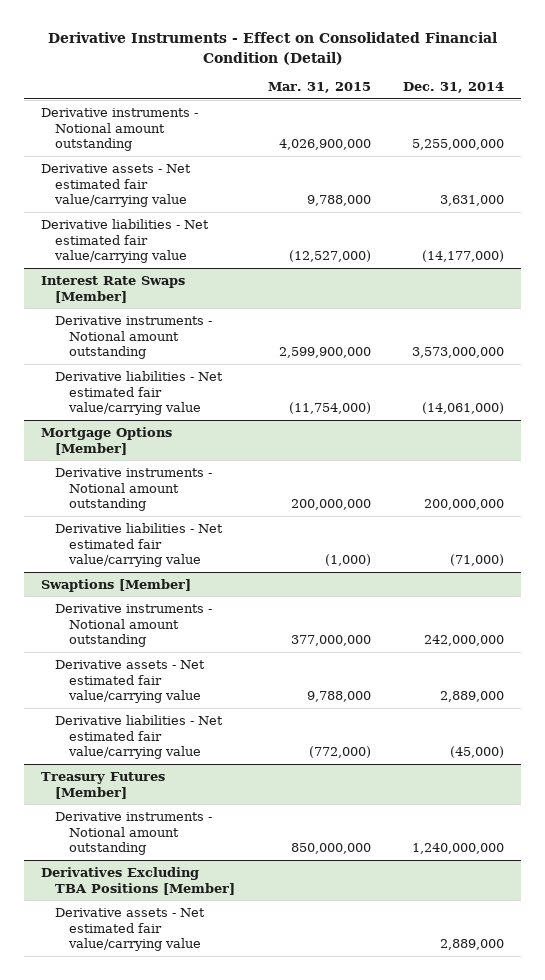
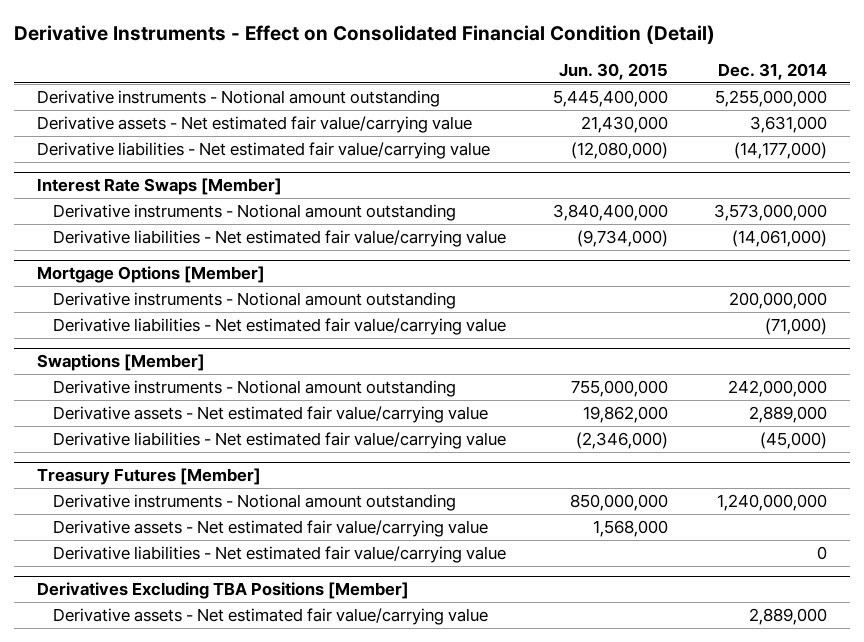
[267,82,371,94] Mar. 31, 2015 -> none
none -> [558,63,668,81] Jun. 30, 2015
none -> [53,519,489,537] Derivative assets - Net estimated fair value/carrying value
none -> [53,545,507,563] Derivative liabilities - Net estimated fair value/carrying value

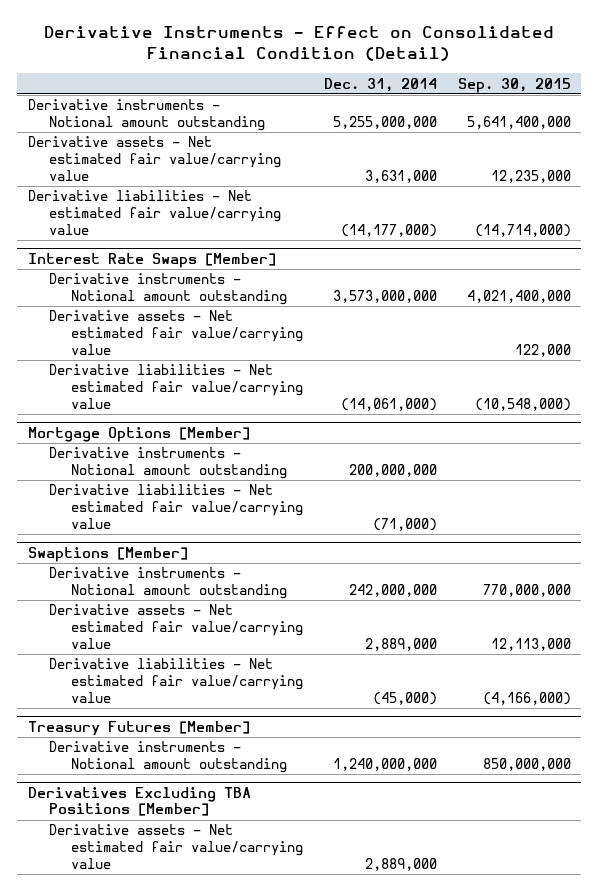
[558,63,668,81] Jun. 30, 2015 -> none
none -> [457,77,571,93] Sep. 30, 2015
none -> [49,310,303,355] Derivative assets - Net estimated fair value/carrying value
[53,519,489,537] Derivative assets - Net estimated fair value/carrying value -> none
[53,545,507,563] Derivative liabilities - Net estimated fair value/carrying value -> none

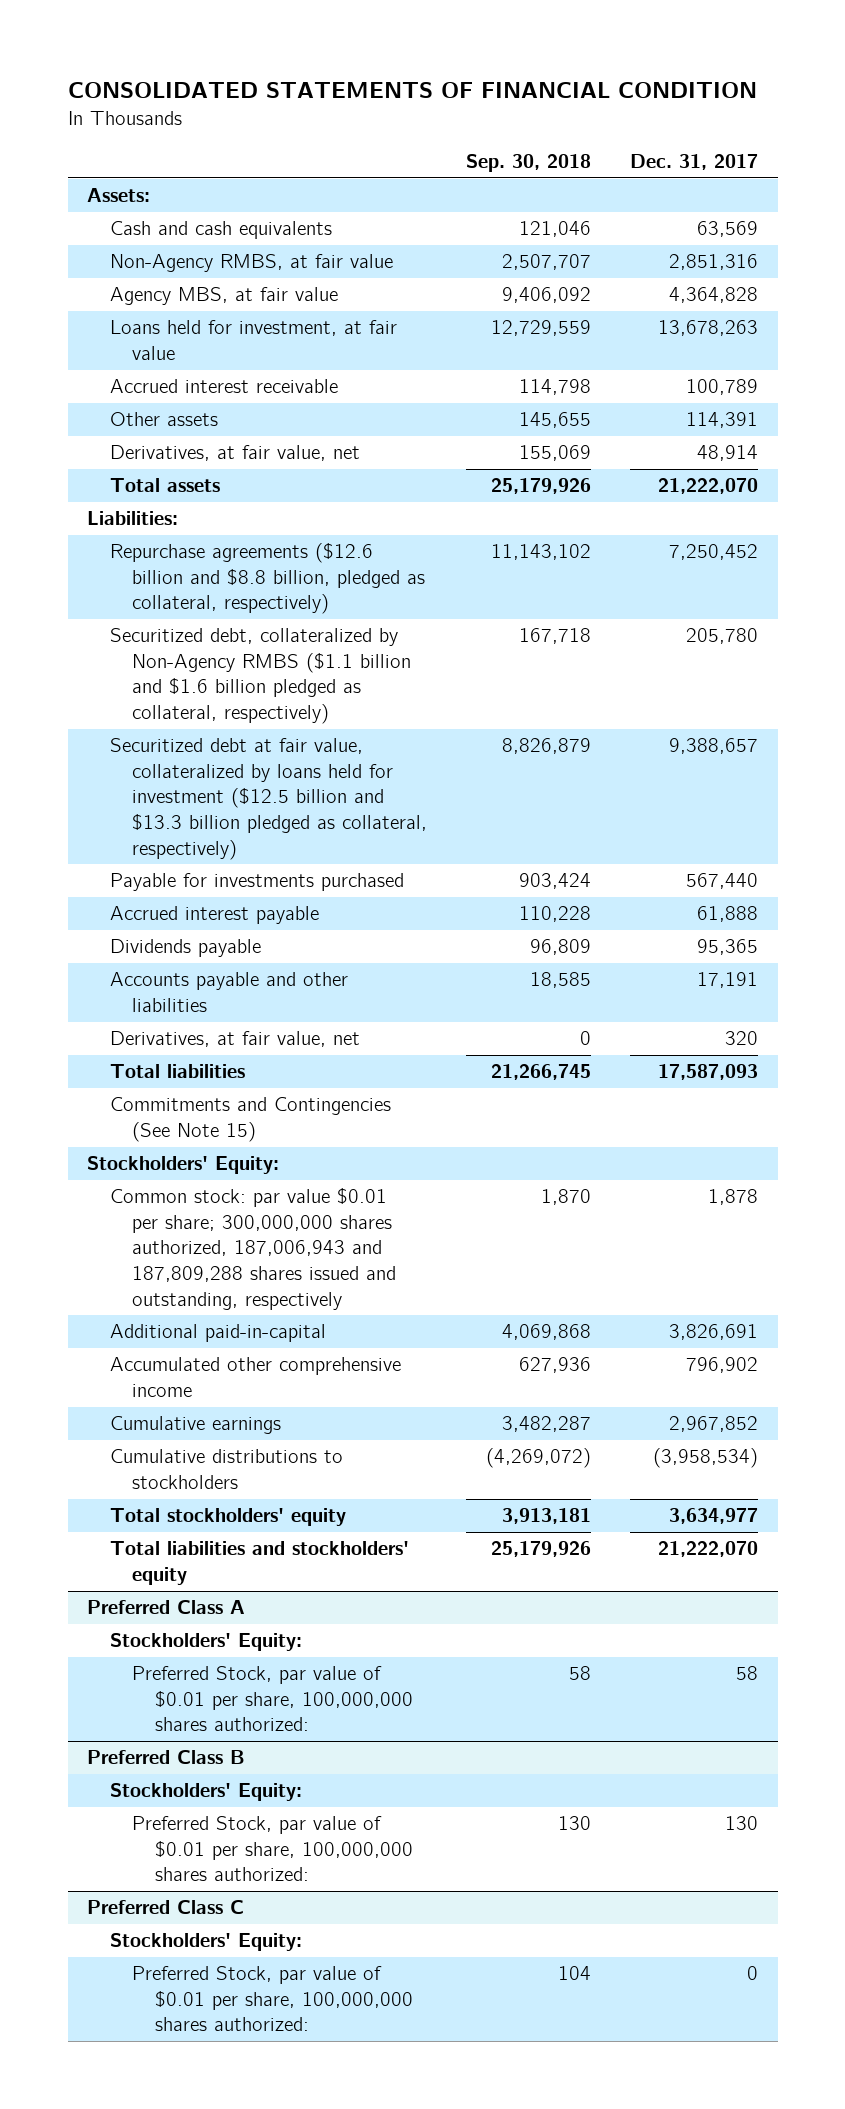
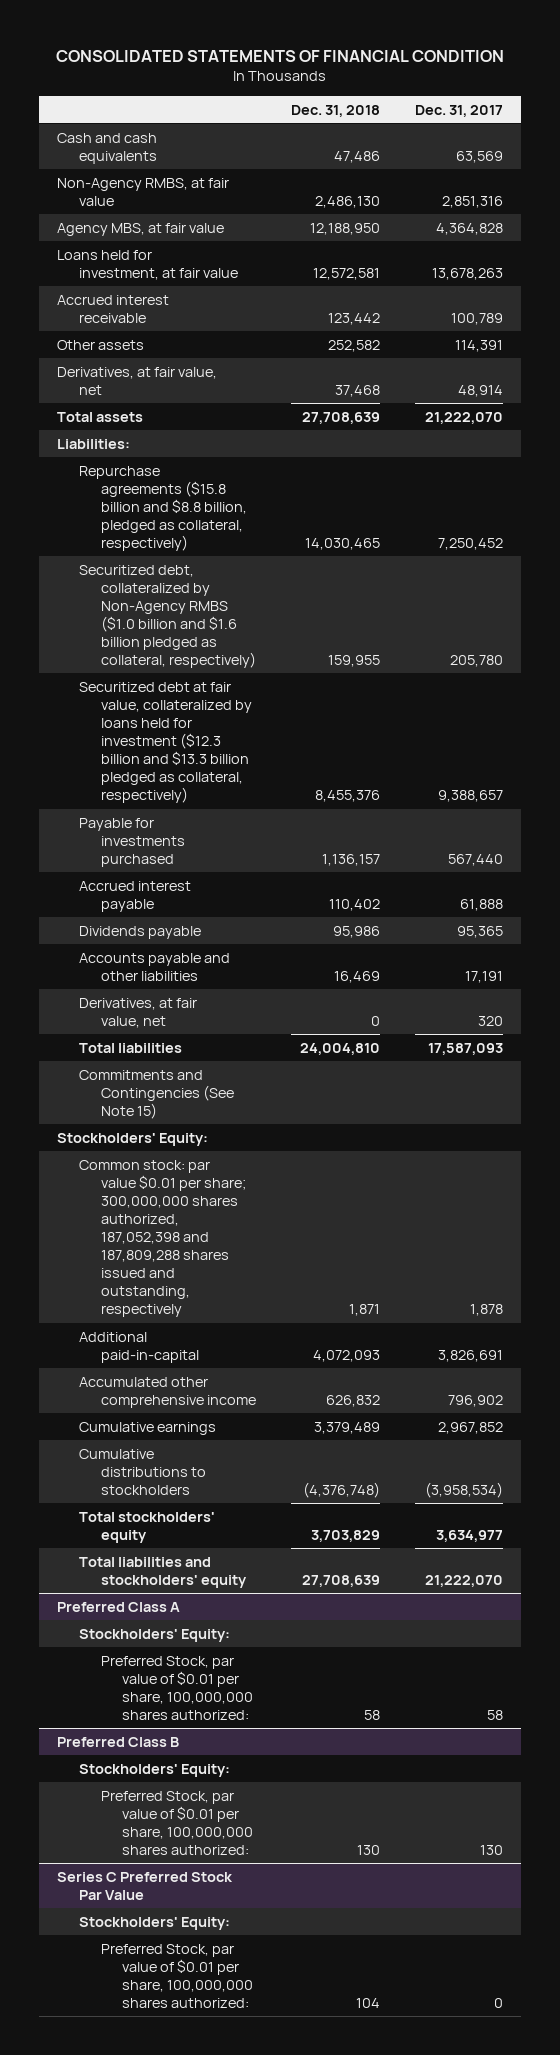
[466,153,592,172] Sep. 30, 2018 -> none
none -> [290,104,380,117] Dec. 31, 2018
[87,188,151,203] Assets: -> none
[109,543,426,615] Repurchase agreements ($12.6 billion and $8.8 billion, pledged as collateral, respectively) -> [78,465,247,552] Repurchase agreements ($15.8 billion and $8.8 billion, pledged as collateral, respectively)
[109,628,412,724] Securitized debt, collateralized by Non-Agency RMBS ($1.1 billion and $1.6 billion pledged as collateral, respectively) -> [78,564,256,669] Securitized debt, collateralized by Non-Agency RMBS ($1.0 billion and $1.6 billion pledged as collateral, respectively)
[109,738,428,860] Securitized debt at fair value, collateralized by loans held for investment ($12.5 billion and $13.3 billion pledged as collateral, respectively) -> [78,681,252,804] Securitized debt at fair value, collateralized by loans held for investment ($12.3 billion and $13.3 billion pledged as collateral, respectively)
[109,1188,397,1310] Common stock: par value $0.01 per share; 300,000,000 shares authorized, 187,006,943 and 187,809,288 shares issued and outstanding, respectively -> [78,1159,246,1318] Common stock: par value $0.01 per share; 300,000,000 shares authorized, 187,052,398 and 187,809,288 shares issued and outstanding, respectively
[87,1900,245,1915] Preferred Class C -> [56,1871,233,1900] Series C Preferred Stock Par Value

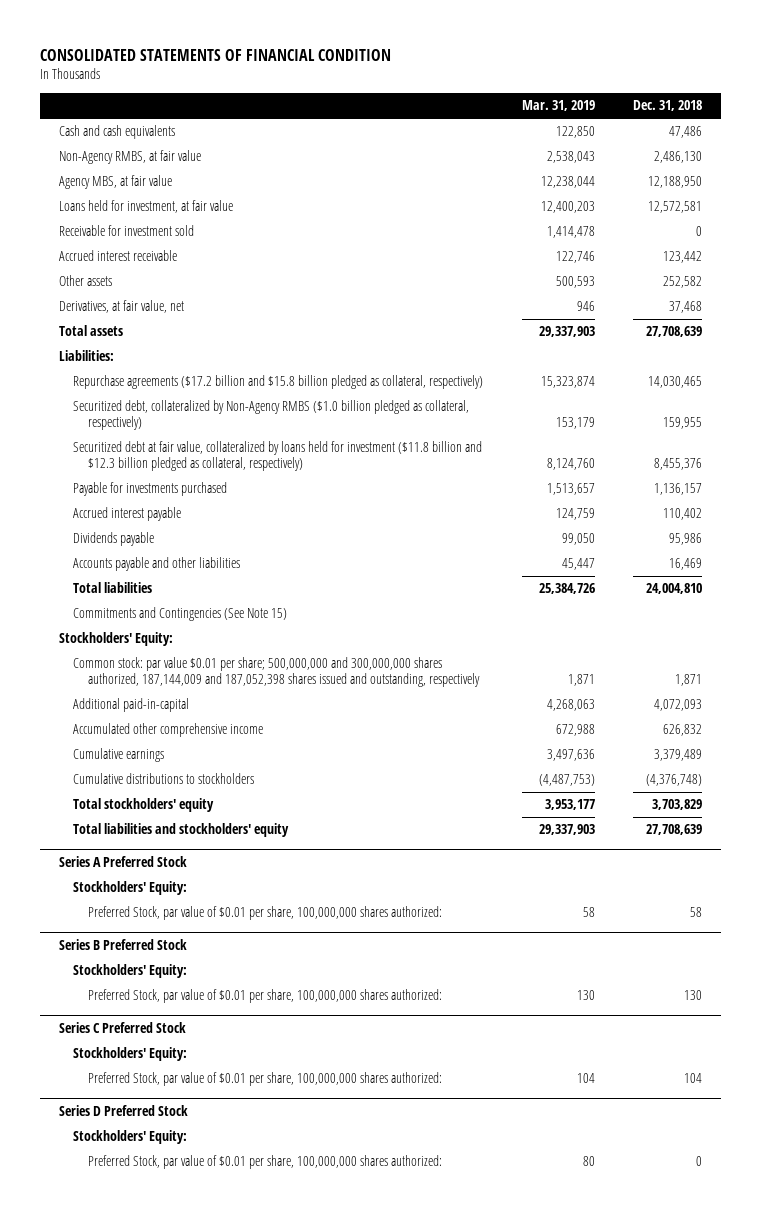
[415,104,504,117] Dec. 31, 2017 -> none
none -> [521,100,595,112] Mar. 31, 2019
none -> [59,225,195,237] Receivable for investment sold
[78,465,247,552] Repurchase agreements ($15.8 billion and $8.8 billion, pledged as collateral, respectively) -> [73,375,484,390] Repurchase agreements ($17.2 billion and $15.8 billion pledged as collateral, respectively)
[78,564,256,669] Securitized debt, collateralized by Non-Agency RMBS ($1.0 billion and $1.6 billion pledged as collateral, respectively) -> [73,400,470,431] Securitized debt, collateralized by Non-Agency RMBS ($1.0 billion pledged as collateral, respectively)
[78,681,252,804] Securitized debt at fair value, collateralized by loans held for investment ($12.3 billion and $13.3 billion pledged as collateral, respectively) -> [73,441,483,472] Securitized debt at fair value, collateralized by loans held for investment ($11.8 billion and $12.3 billion pledged as collateral, respectively)
[78,997,197,1028] Derivatives, at fair value, net -> none
[78,1159,246,1318] Common stock: par value $0.01 per share; 300,000,000 shares authorized, 187,052,398 and 187,809,288 shares issued and outstanding, respectively -> [73,657,480,688] Common stock: par value $0.01 per share; 500,000,000 and 300,000,000 shares authorized, 187,144,009 and 187,052,398 shares issued and outstanding, respectively
[56,1601,180,1612] Preferred Class A -> [59,856,188,868] Series A Preferred Stock
[56,1736,179,1747] Preferred Class B -> [59,939,188,951] Series B Preferred Stock
[56,1871,233,1900] Series C Preferred Stock Par Value -> [59,1022,187,1034] Series C Preferred Stock
none -> [59,1105,189,1117] Series D Preferred Stock
none -> [73,1130,188,1145] Stockholders' Equity:
none -> [87,1155,442,1170] Preferred Stock, par value of $0.01 per share, 100,000,000 shares authorized:

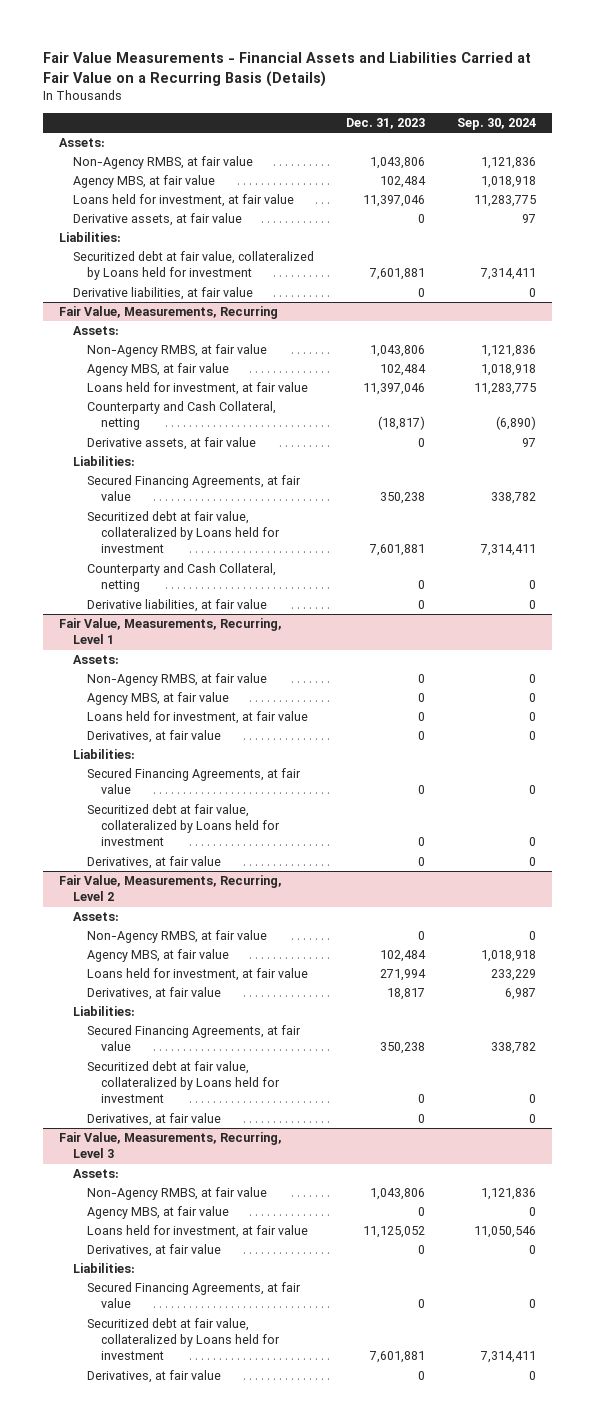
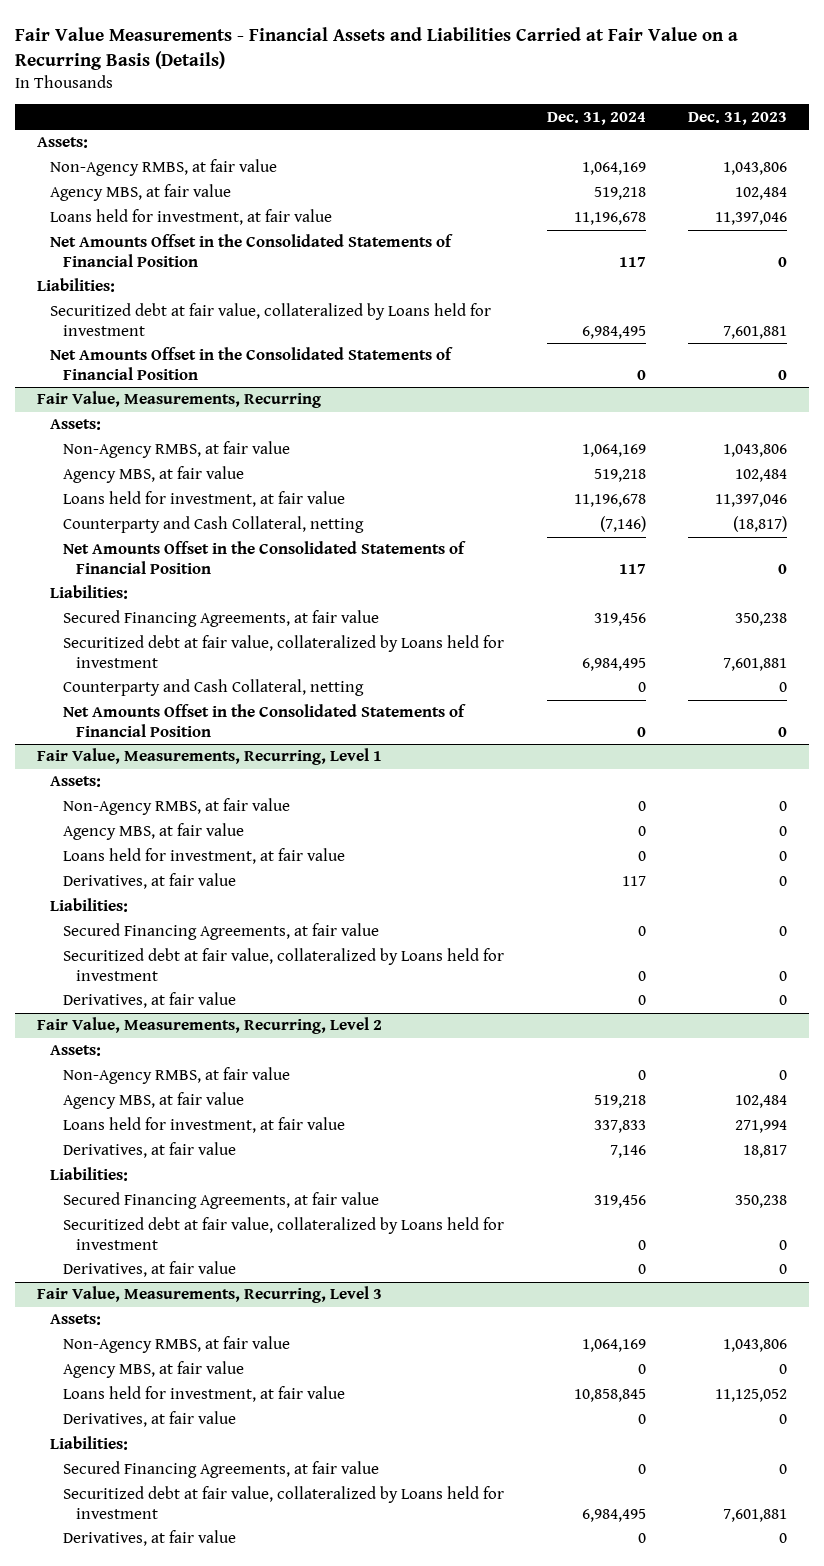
[456,117,536,130] Sep. 30, 2024 -> none
none -> [546,111,646,125] Dec. 31, 2024
[73,213,243,227] Derivative assets, at fair value -> [49,234,453,267] Net Amounts Offset in the Consolidated Statements of Financial Position
[73,287,254,301] Derivative liabilities, at fair value -> [49,347,453,380] Net Amounts Offset in the Consolidated Statements of Financial Position
[87,437,257,451] Derivative assets, at fair value -> [62,541,466,574] Net Amounts Offset in the Consolidated Statements of Financial Position
[87,599,268,613] Derivative liabilities, at fair value -> [62,704,466,737] Net Amounts Offset in the Consolidated Statements of Financial Position

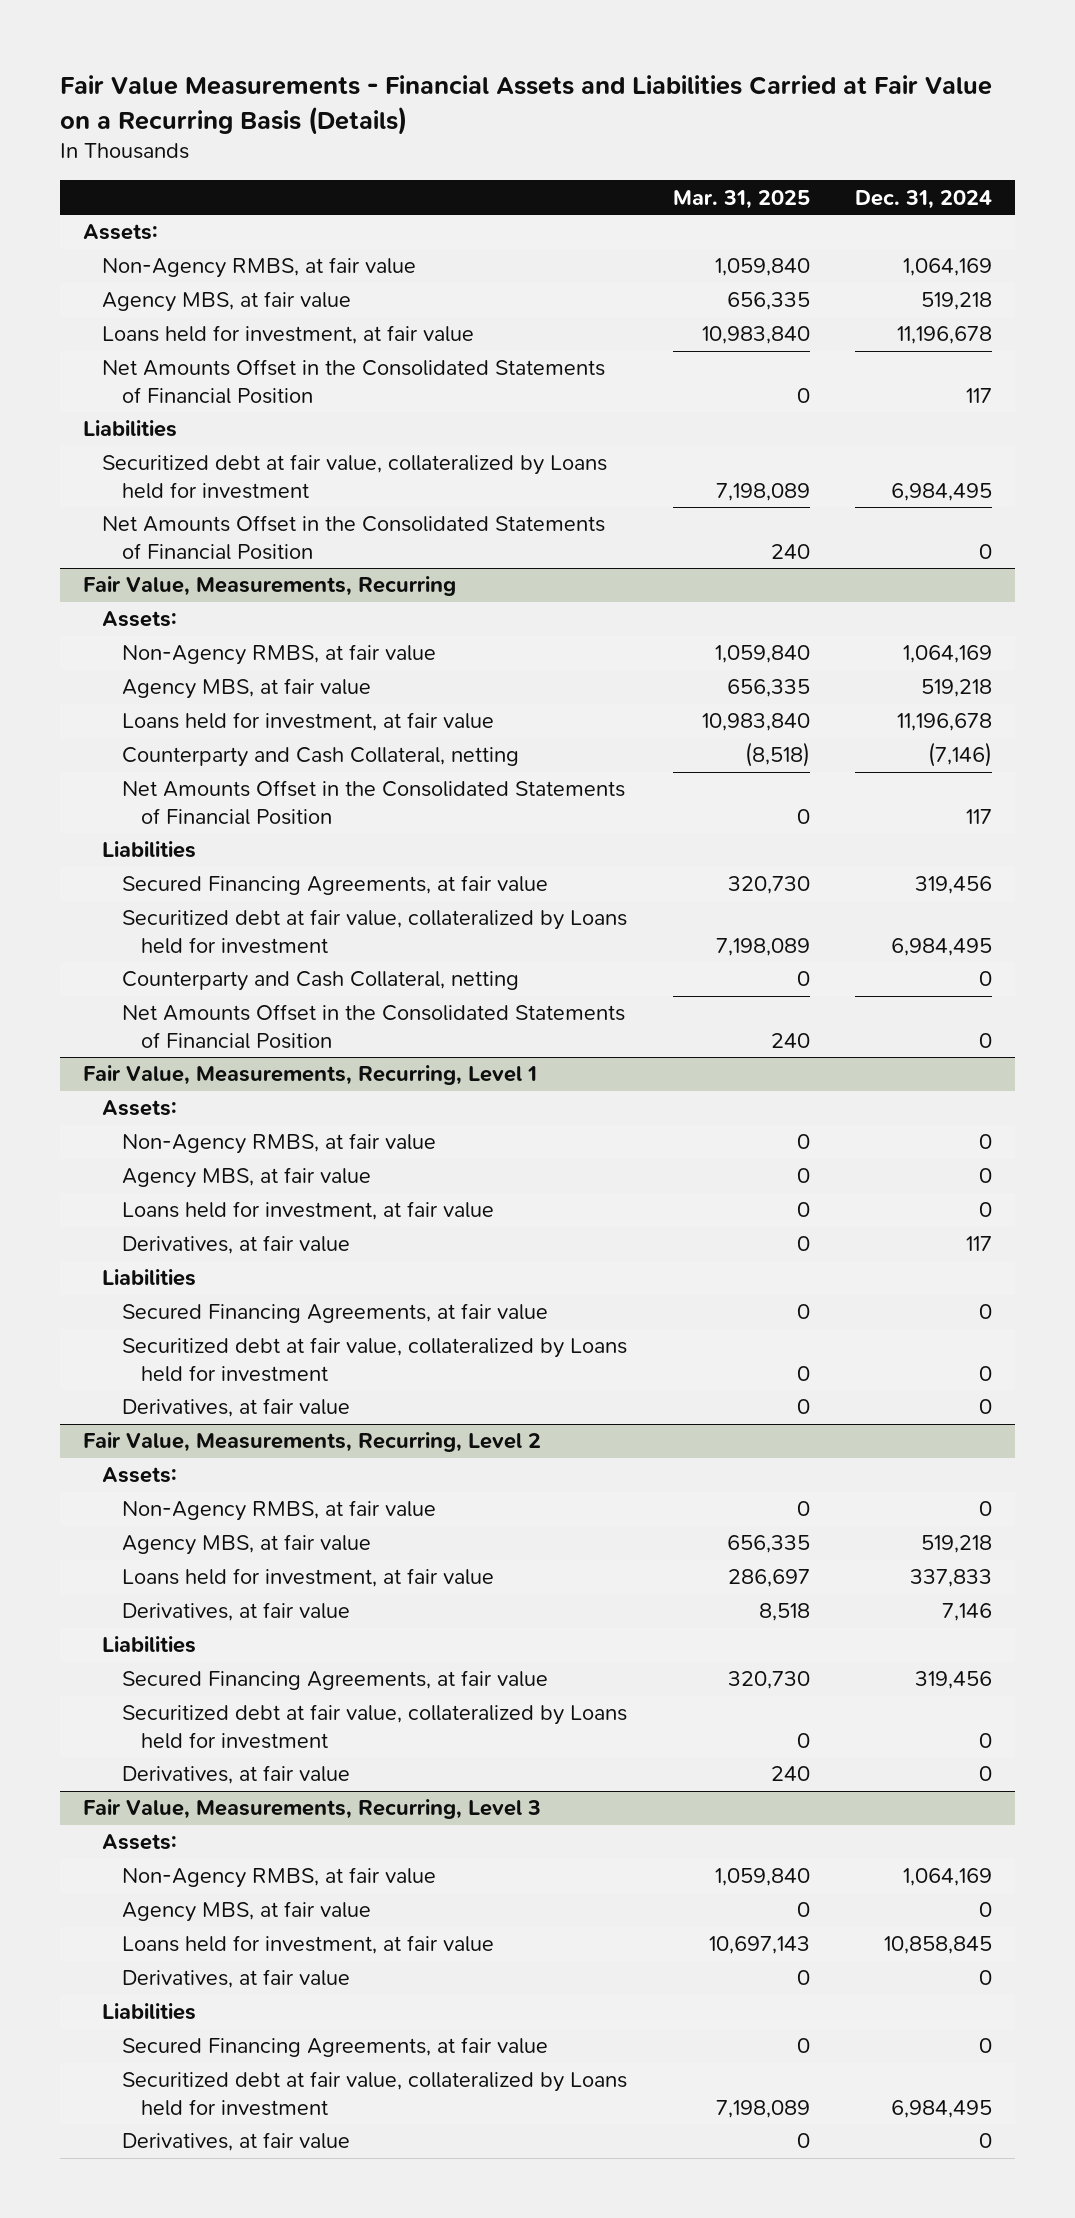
[688,111,788,125] Dec. 31, 2023 -> none
none -> [672,189,810,209] Mar. 31, 2025
[36,278,115,293] Liabilities: -> [83,420,178,438] Liabilities
[49,585,128,600] Liabilities: -> [102,841,197,859] Liabilities
[49,898,128,913] Liabilities: -> [102,1269,197,1287] Liabilities
[49,1167,128,1182] Liabilities: -> [102,1636,197,1654] Liabilities
[49,1436,128,1451] Liabilities: -> [102,2003,197,2021] Liabilities

